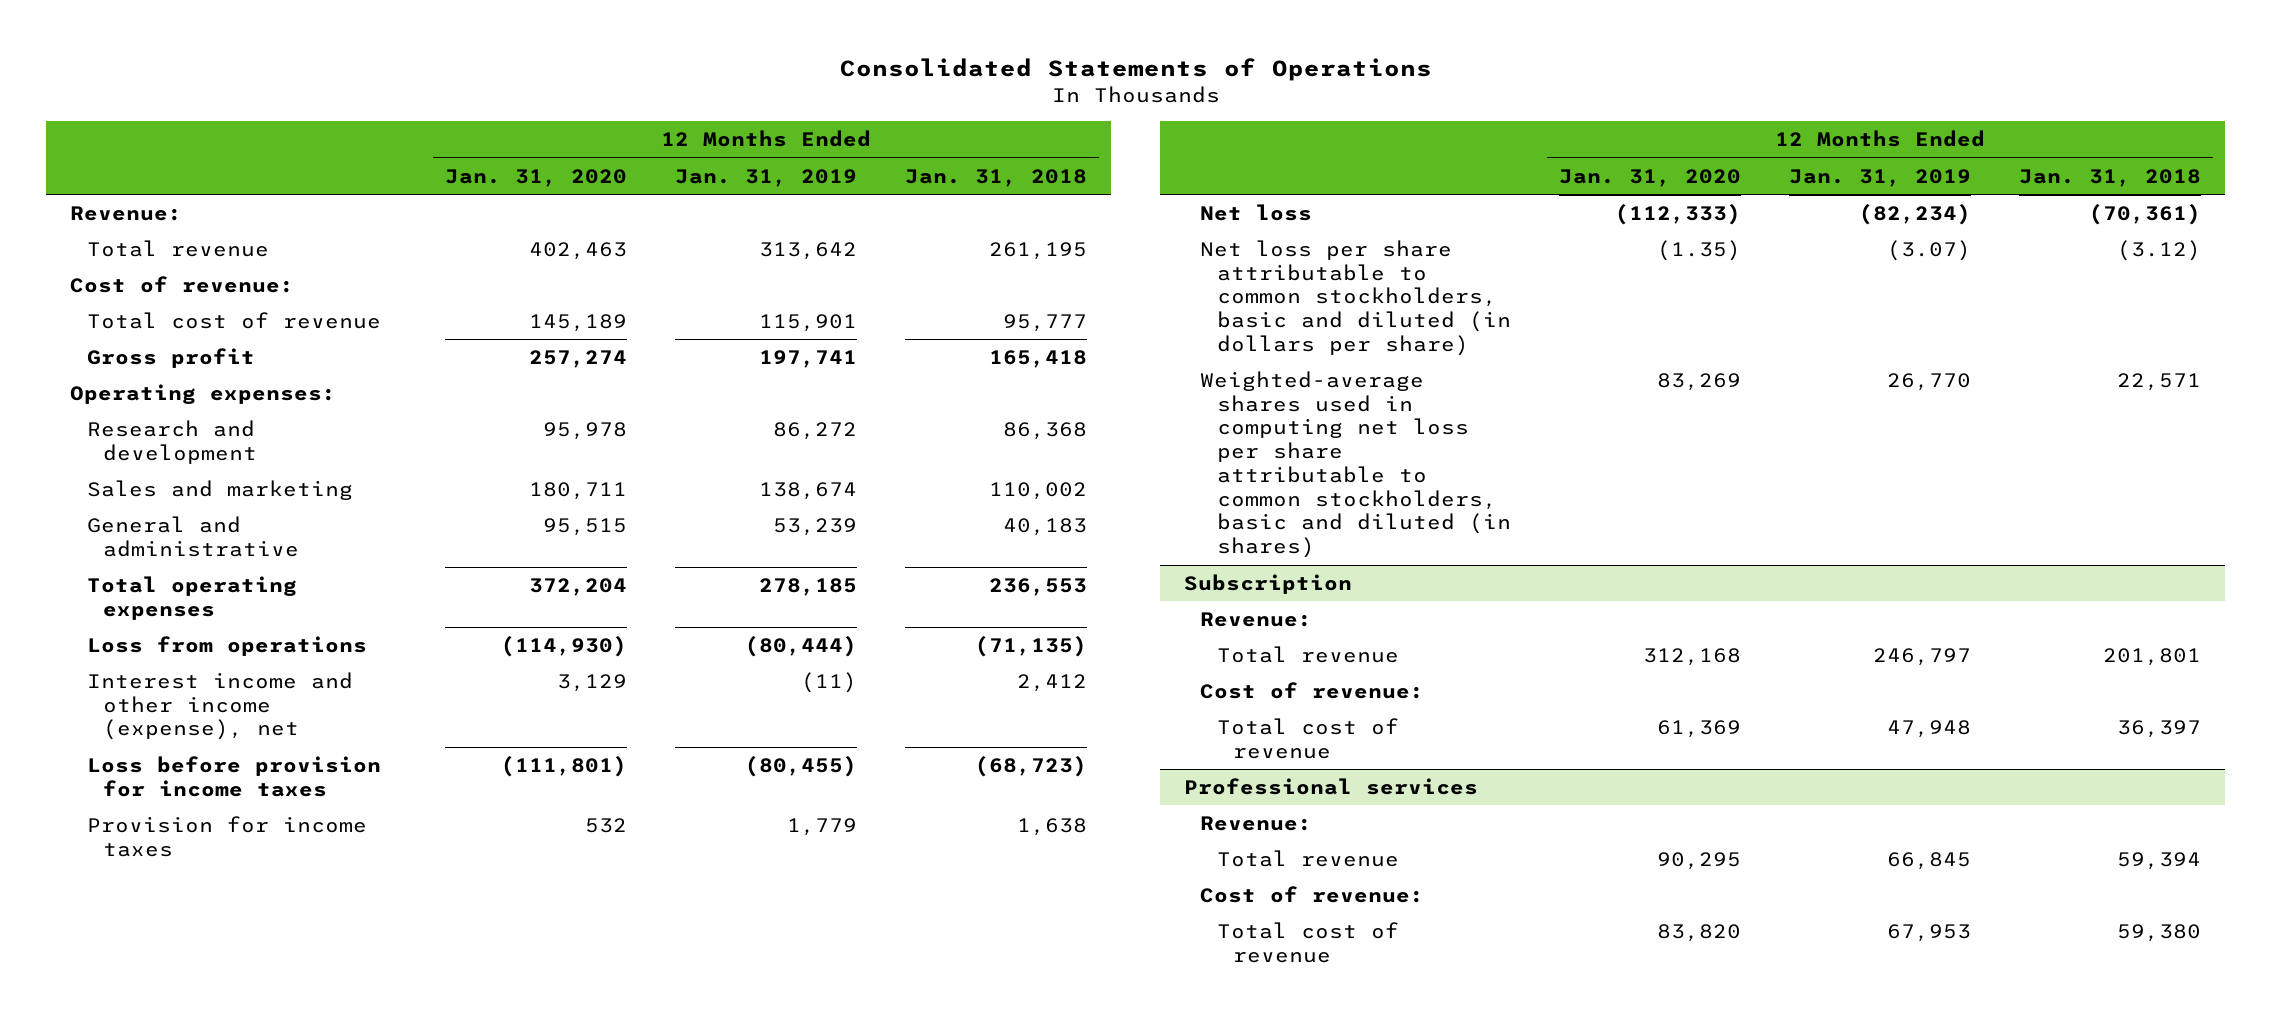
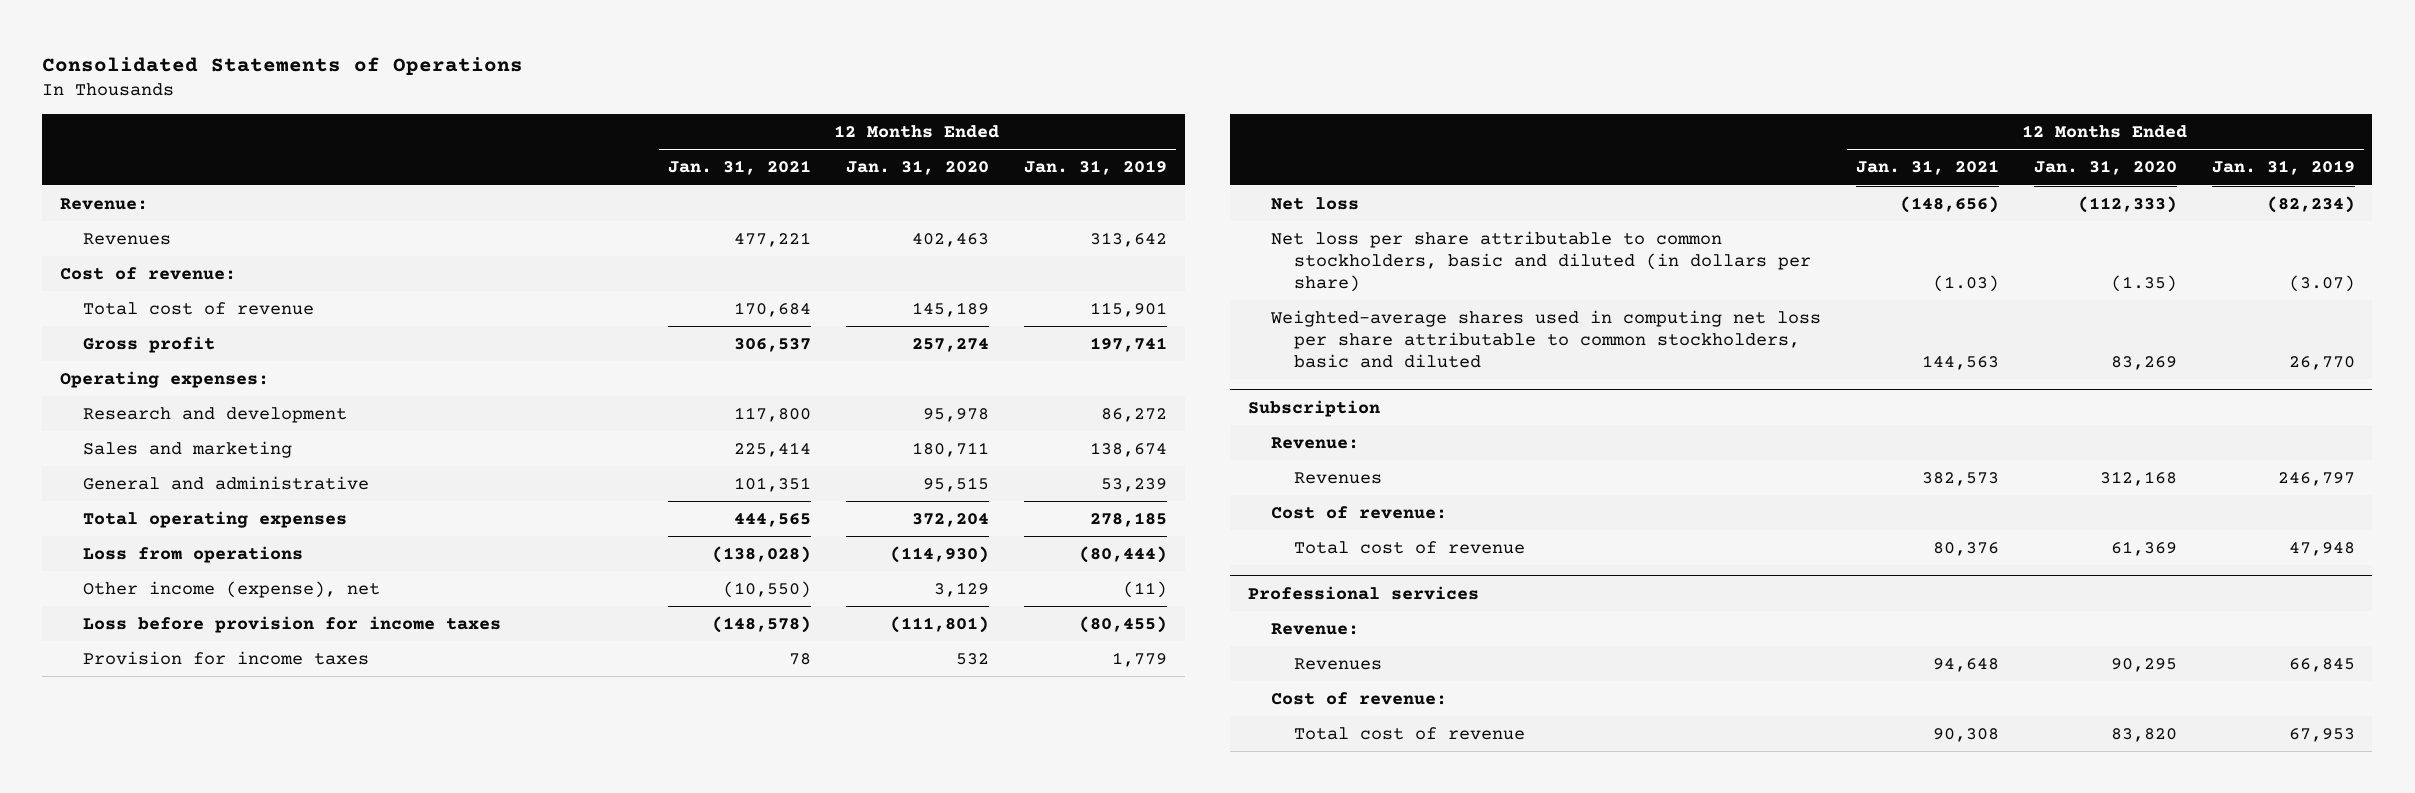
[905,168,1088,187] Jan. 31, 2018 -> none
none -> [667,160,811,176] Jan. 31, 2021
[86,239,269,257] Total revenue -> [82,233,171,246] Revenues
[86,671,353,741] Interest income and other income (expense), net -> [82,581,380,599] Other income (expense), net
[1200,370,1511,559] Weighted-average shares used in computing net loss per share attributable to common stockholders, basic and diluted (in shares) -> [1269,310,1821,368] Weighted-average shares used in computing net loss per share attributable to common stockholders, basic and diluted
[1216,645,1399,663] Total revenue -> [1293,472,1382,485] Revenues
[1216,849,1399,867] Total revenue -> [1293,658,1382,671] Revenues

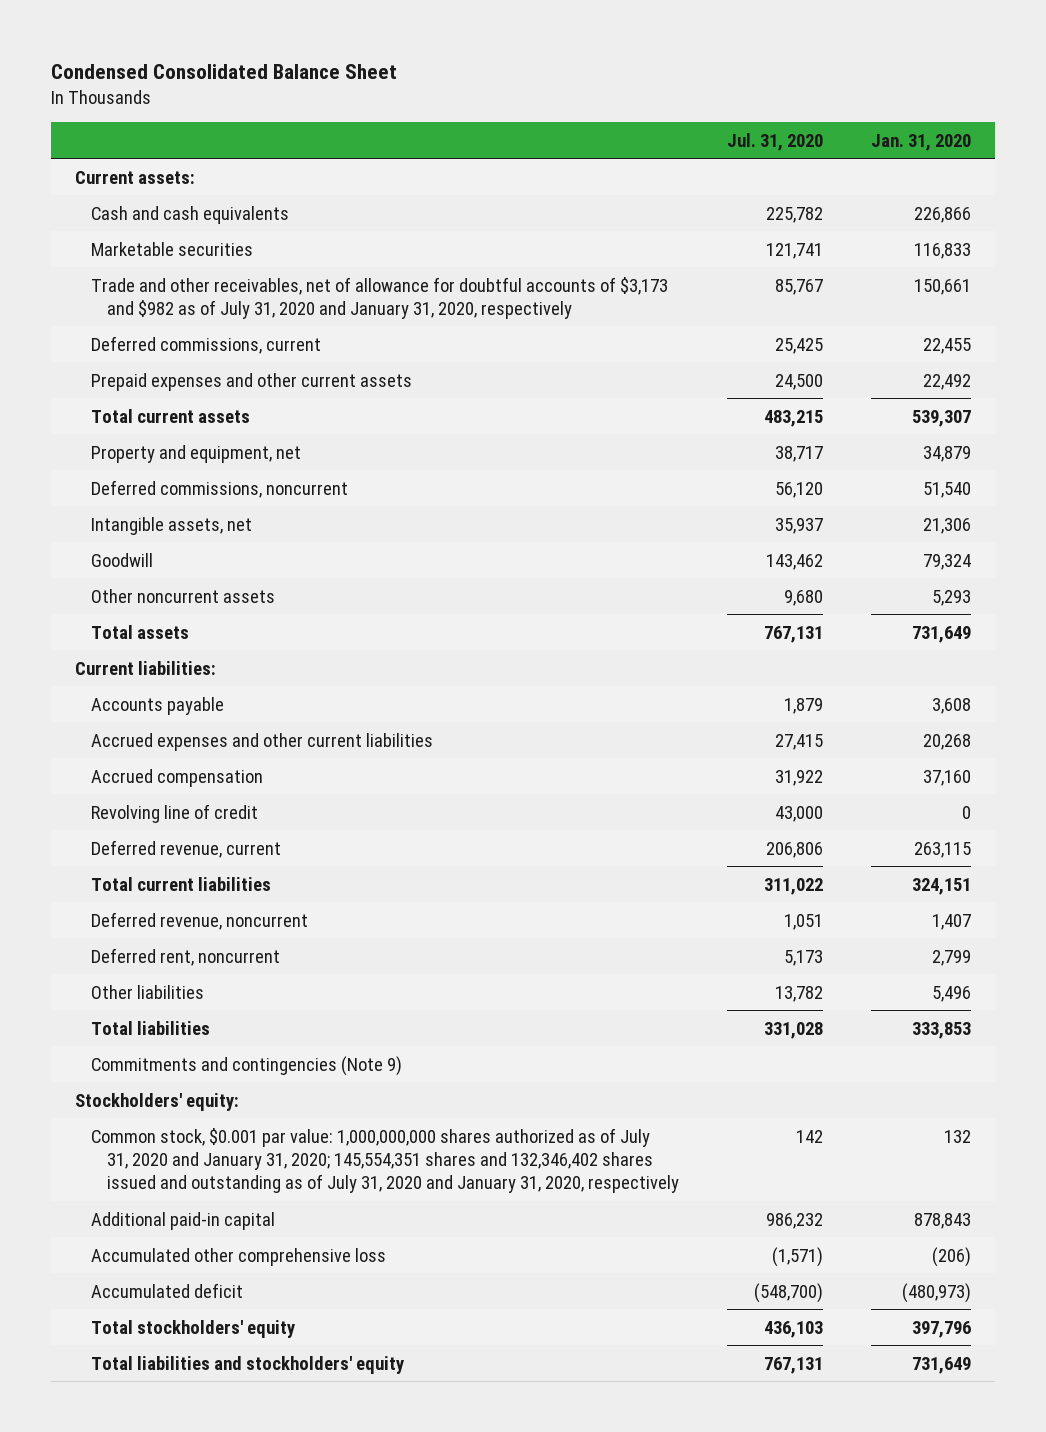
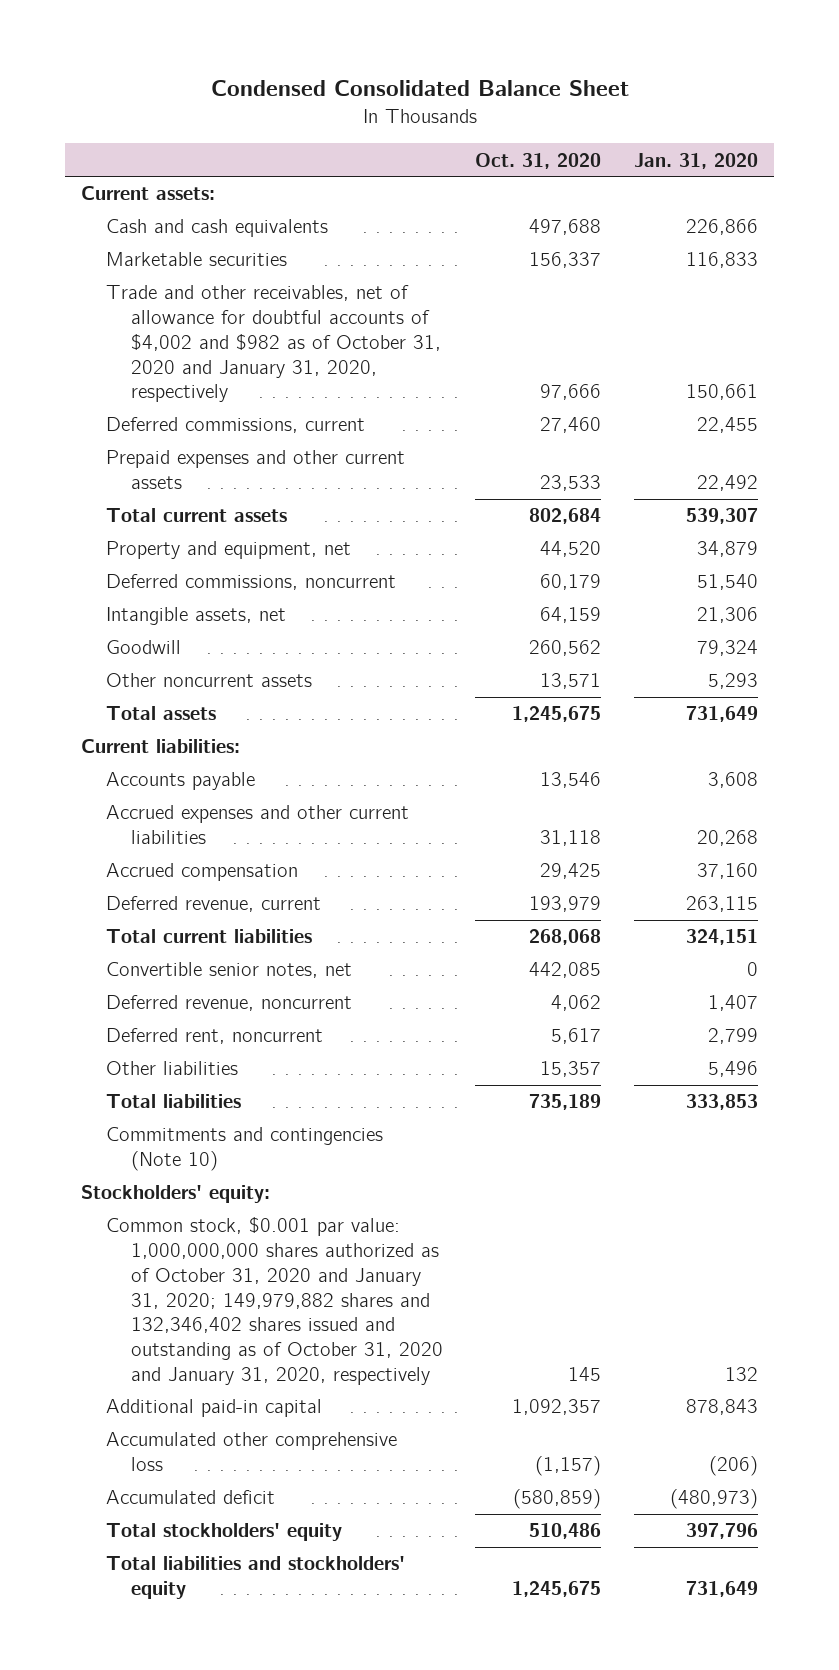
[727,132,824,151] Jul. 31, 2020 -> none
none -> [475,152,602,169] Oct. 31, 2020
[91,276,669,319] Trade and other receivables, net of allowance for doubtful accounts of $3,173 and $982 as of July 31, 2020 and January 31, 2020, respectively -> [106,285,441,403] Trade and other receivables, net of allowance for doubtful accounts of $4,002 and $982 as of October 31, 2020 and January 31, 2020, respectively
[91,803,259,823] Revolving line of credit -> none
none -> [106,962,353,979] Convertible senior notes, net
[91,1055,403,1076] Commitments and contingencies (Note 9) -> [106,1127,384,1172] Commitments and contingencies (Note 10)
[91,1127,680,1193] Common stock, $0.001 par value: 1,000,000,000 shares authorized as of July 31, 2020 and January 31, 2020; 145,554,351 shares and 132,346,402 shares issued and outstanding as of July 31, 2020 and January 31, 2020, respectively -> [106,1217,443,1385] Common stock, $0.001 par value: 1,000,000,000 shares authorized as of October 31, 2020 and January 31, 2020; 149,979,882 shares and 132,346,402 shares issued and outstanding as of October 31, 2020 and January 31, 2020, respectively

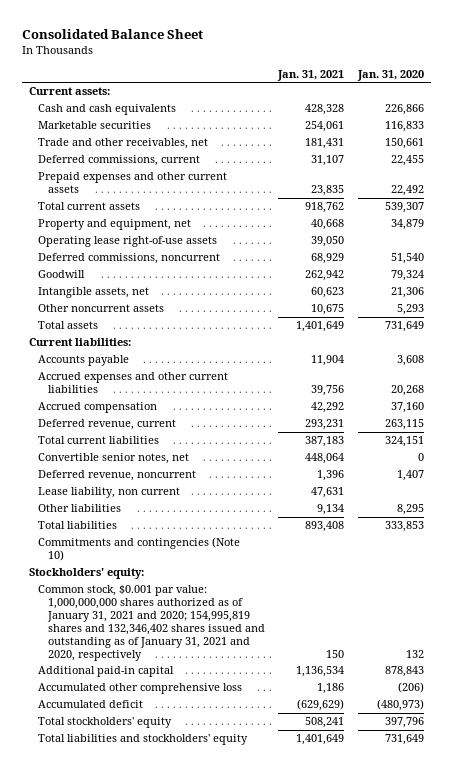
[210,80,629,97] Condensed Consolidated Balance Sheet -> [21,28,203,39] Consolidated Balance Sheet
[475,152,602,169] Oct. 31, 2020 -> none
none -> [277,69,345,81] Jan. 31, 2021
[106,285,441,403] Trade and other receivables, net of allowance for doubtful accounts of $4,002 and $982 as of October 31, 2020 and January 31, 2020, respectively -> [38,138,209,150] Trade and other receivables, net
none -> [38,236,218,248] Operating lease right-of-use assets
[106,607,287,626] Intangible assets, net -> [38,287,150,299] Intangible assets, net
[106,1028,324,1045] Deferred rent, noncurrent -> none
none -> [38,487,181,499] Lease liability, non current
[707,1061,758,1078] 5,496 -> [397,504,425,516] 8,295
[106,1217,443,1385] Common stock, $0.001 par value: 1,000,000,000 shares authorized as of October 31, 2020 and January 31, 2020; 149,979,882 shares and 132,346,402 shares issued and outstanding as of October 31, 2020 and January 31, 2020, respectively -> [38,585,265,661] Common stock, $0.001 par value: 1,000,000,000 shares authorized as of January 31, 2021 and 2020; 154,995,819 shares and 132,346,402 shares issued and outstanding as of January 31, 2021 and 2020, respectively

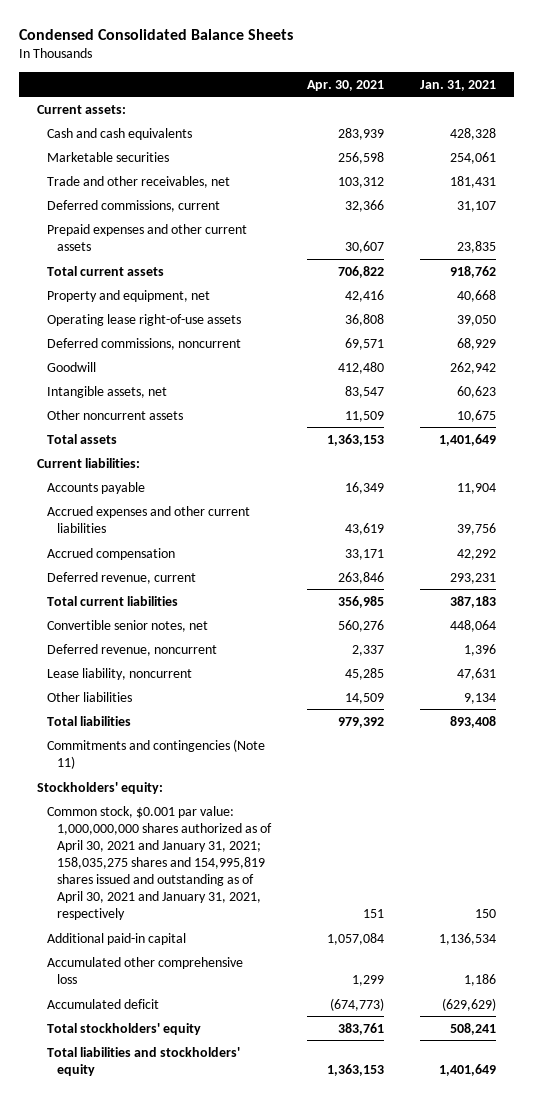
[21,28,203,39] Consolidated Balance Sheet -> [18,28,293,40] Condensed Consolidated Balance Sheets
[357,69,425,81] Jan. 31, 2020 -> none
none -> [306,79,384,91] Apr. 30, 2021
[38,487,181,499] Lease liability, non current -> [46,667,192,680] Lease liability, noncurrent
[38,537,241,562] Commitments and contingencies (Note 10) -> [46,738,265,769] Commitments and contingencies (Note 11)
[38,585,265,661] Common stock, $0.001 par value: 1,000,000,000 shares authorized as of January 31, 2021 and 2020; 154,995,819 shares and 132,346,402 shares issued and outstanding as of January 31, 2021 and 2020, respectively -> [46,805,272,921] Common stock, $0.001 par value: 1,000,000,000 shares authorized as of April 30, 2021 and January 31, 2021; 158,035,275 shares and 154,995,819 shares issued and outstanding as of April 30, 2021 and January 31, 2021, respectively

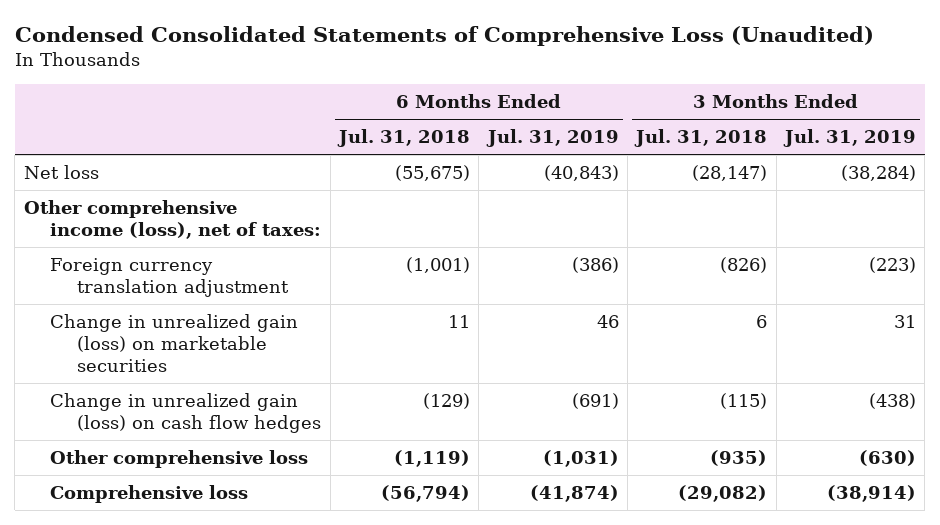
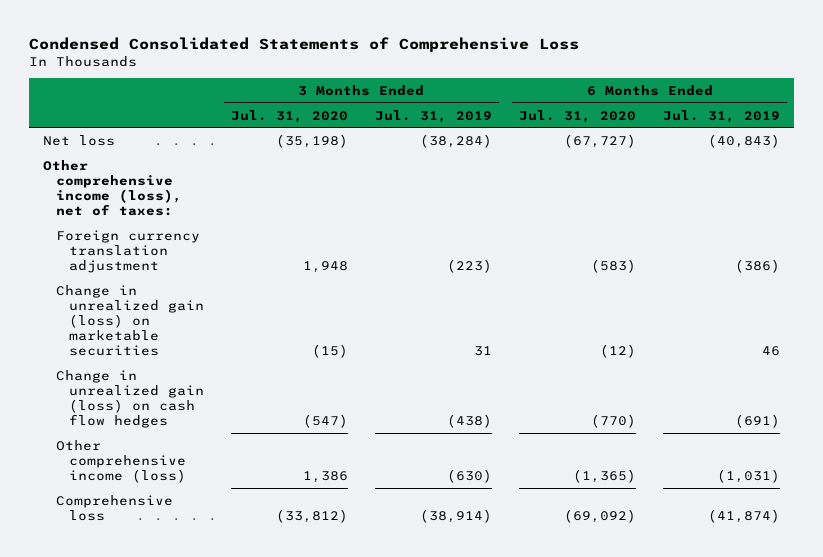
[14,26,874,47] Condensed Consolidated Statements of Comprehensive Loss (Unaudited) -> [29,36,580,52] Condensed Consolidated Statements of Comprehensive Loss
[337,129,471,148] Jul. 31, 2018 -> none
[634,129,768,148] Jul. 31, 2018 -> none
none -> [230,109,348,123] Jul. 31, 2020
none -> [519,109,637,123] Jul. 31, 2020
[50,450,309,469] Other comprehensive loss -> [55,439,186,483] Other comprehensive income (loss)

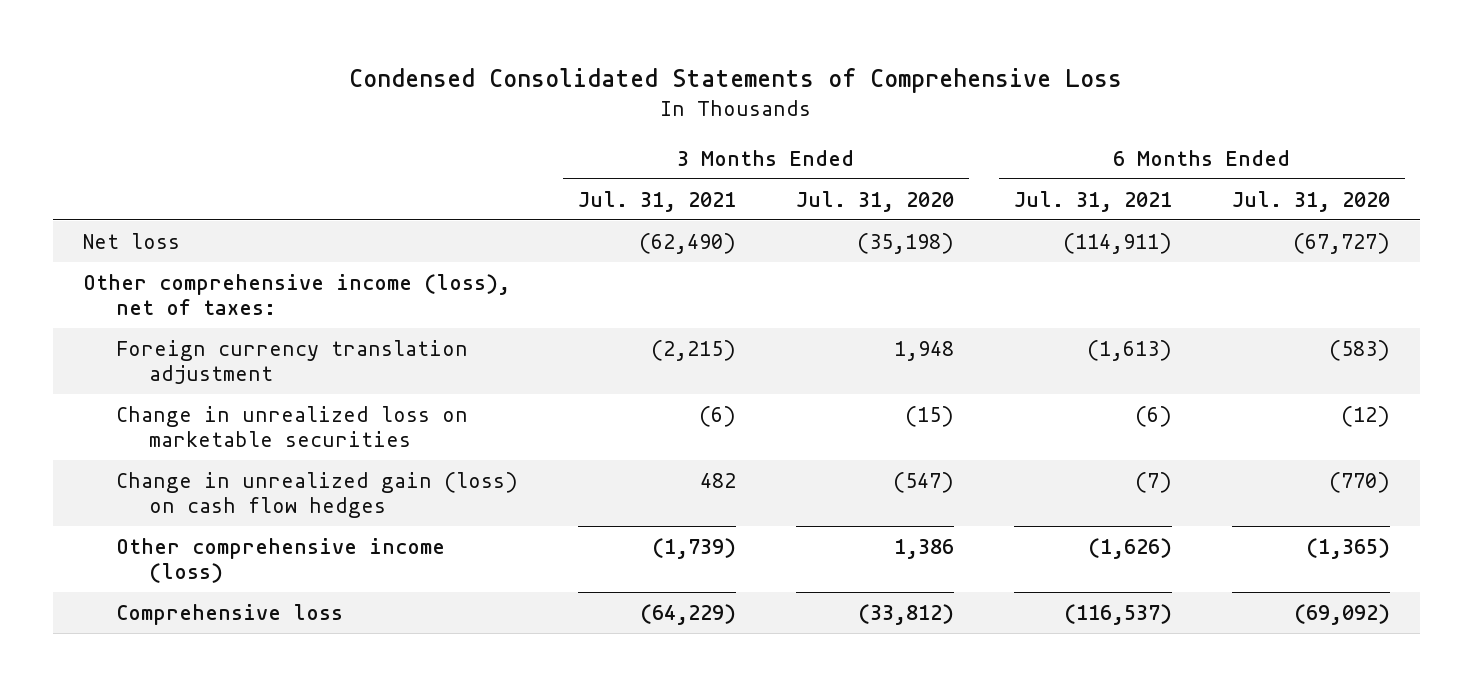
[374,109,492,123] Jul. 31, 2019 -> none
[663,109,781,123] Jul. 31, 2019 -> none
none -> [578,190,737,212] Jul. 31, 2021
none -> [1013,190,1172,212] Jul. 31, 2021
[55,284,204,356] Change in unrealized gain (loss) on marketable securities -> [116,406,469,448] Change in unrealized loss on marketable securities

